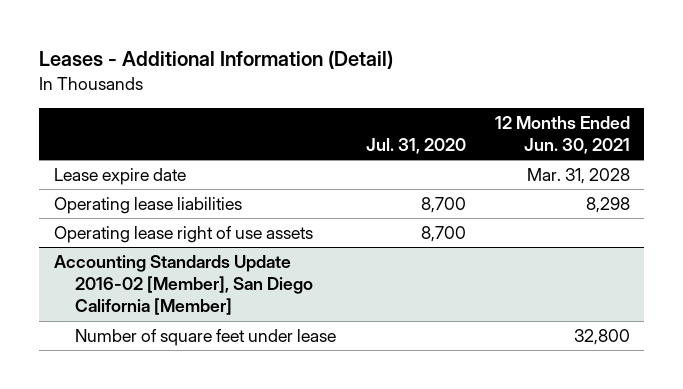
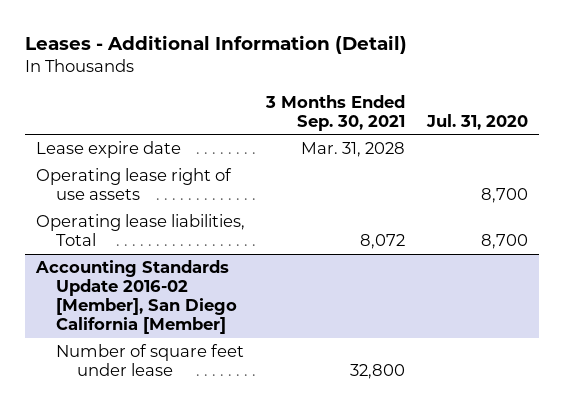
[494,115,630,154] 12 Months Ended Jun. 30, 2021 -> none
none -> [265,94,406,131] 3 Months Ended Sep. 30, 2021
[53,197,242,215] Operating lease liabilities -> none
none -> [35,214,245,247] Operating lease liabilities, Total

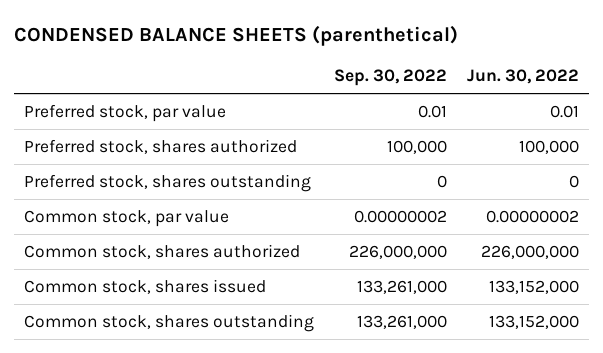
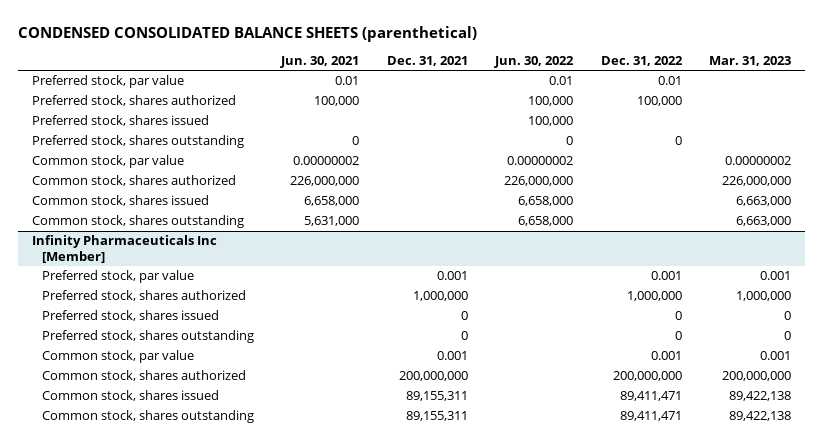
[14,25,459,47] CONDENSED BALANCE SHEETS (parenthetical) -> [17,25,477,42] CONDENSED CONSOLIDATED BALANCE SHEETS (parenthetical)
[334,69,448,87] Sep. 30, 2022 -> none
none -> [280,55,360,68] Jun. 30, 2021
none -> [386,55,468,66] Dec. 31, 2021
none -> [600,55,683,66] Dec. 31, 2022
none -> [709,55,792,66] Mar. 31, 2023
none -> [31,115,209,127] Preferred stock, shares issued
[489,279,580,294] 133,152,000 -> [518,196,574,207] 6,658,000
[489,314,580,329] 133,152,000 -> [518,216,574,227] 6,658,000
none -> [31,235,217,263] Infinity Pharmaceuticals Inc [Member]
none -> [41,270,194,284] Preferred stock, par value
none -> [41,290,246,302] Preferred stock, shares authorized
none -> [41,310,219,322] Preferred stock, shares issued
none -> [41,330,254,344] Preferred stock, shares outstanding
none -> [41,350,194,364] Common stock, par value
none -> [41,370,246,382] Common stock, shares authorized
none -> [41,390,219,402] Common stock, shares issued
none -> [41,410,254,424] Common stock, shares outstanding

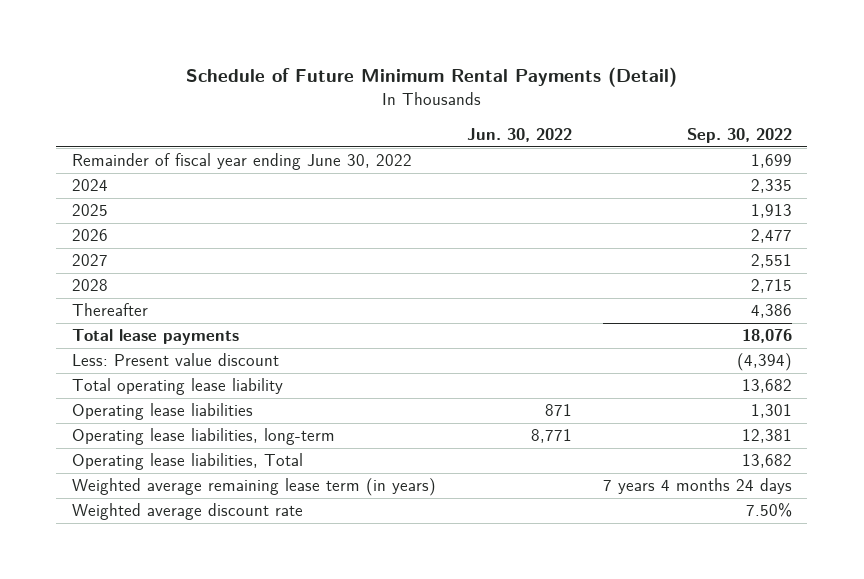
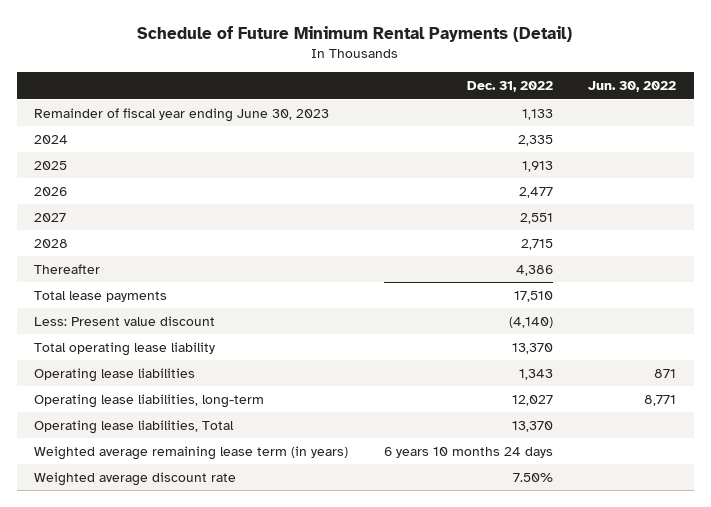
[686,128,792,144] Sep. 30, 2022 -> none
none -> [466,81,553,93] Dec. 31, 2022
[71,153,412,171] Remainder of fiscal year ending June 30, 2022 -> [34,108,330,123] Remainder of fiscal year ending June 30, 2023

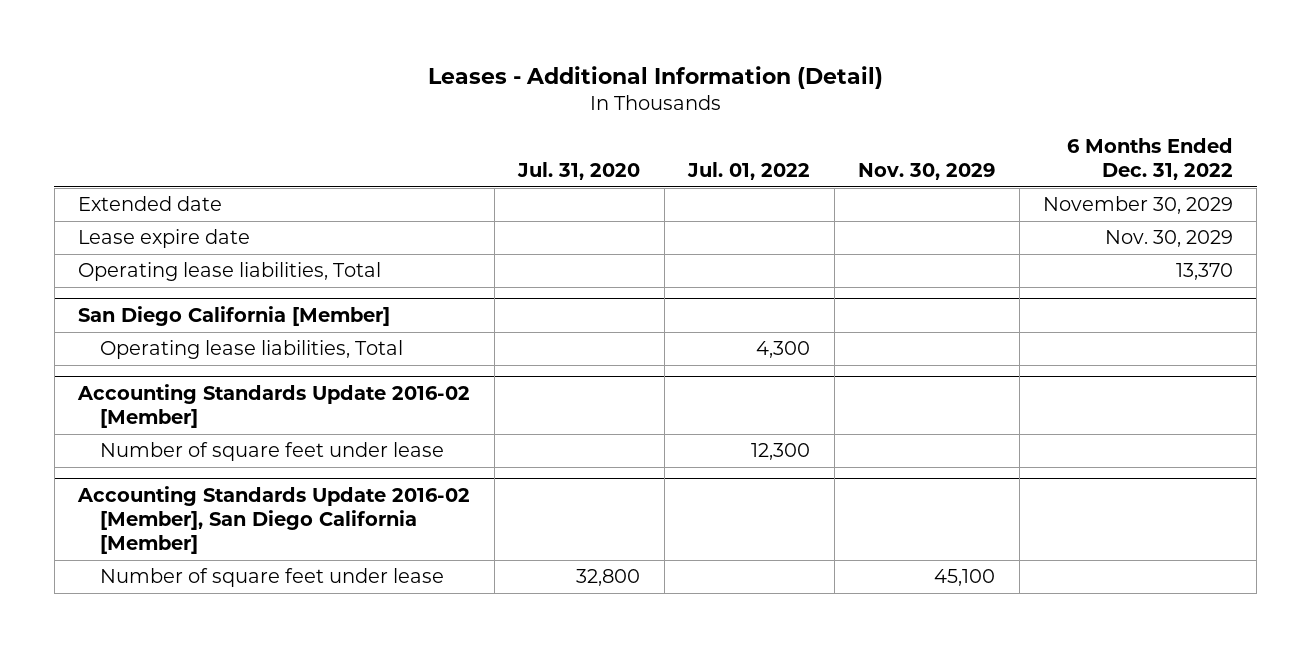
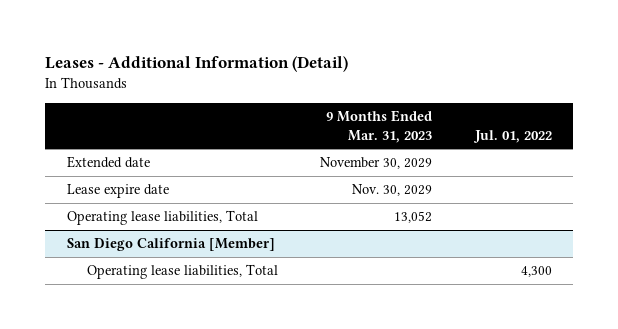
[517,162,641,181] Jul. 31, 2020 -> none
[858,163,996,181] Nov. 30, 2029 -> none
[1066,138,1233,181] 6 Months Ended Dec. 31, 2022 -> none
none -> [326,109,433,143] 9 Months Ended Mar. 31, 2023
[77,384,471,429] Accounting Standards Update 2016-02 [Member] -> none
[100,442,445,462] Number of square feet under lease -> none
[77,486,471,554] Accounting Standards Update 2016-02 [Member], San Diego California [Member] -> none
[100,568,445,588] Number of square feet under lease -> none

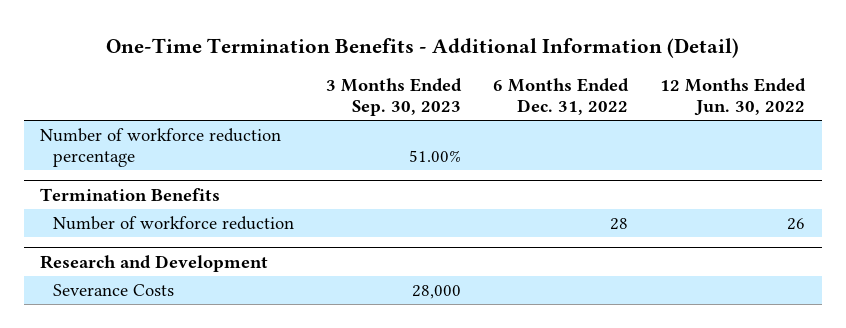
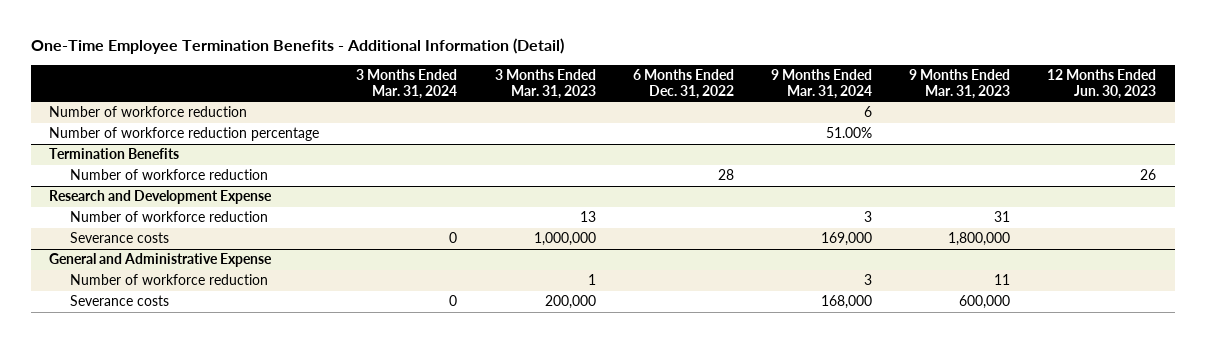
[105,37,739,58] One-Time Termination Benefits - Additional Information (Detail) -> [30,38,564,55] One-Time Employee Termination Benefits - Additional Information (Detail)
[326,78,463,117] 3 Months Ended Sep. 30, 2023 -> none
[660,78,807,117] 12 Months Ended Jun. 30, 2022 -> none
none -> [356,68,458,99] 3 Months Ended Mar. 31, 2024
none -> [494,68,596,99] 3 Months Ended Mar. 31, 2023
none -> [770,68,872,99] 9 Months Ended Mar. 31, 2024
none -> [908,68,1010,99] 9 Months Ended Mar. 31, 2023
none -> [1047,68,1157,99] 12 Months Ended Jun. 30, 2023
none -> [49,106,248,118] Number of workforce reduction
[40,254,269,272] Research and Development -> [49,190,273,205] Research and Development Expense
none -> [70,211,269,223] Number of workforce reduction
[53,284,175,297] Severance Costs -> [70,232,170,244] Severance costs
none -> [49,253,273,268] General and Administrative Expense
none -> [70,274,269,286] Number of workforce reduction
none -> [70,295,170,307] Severance costs

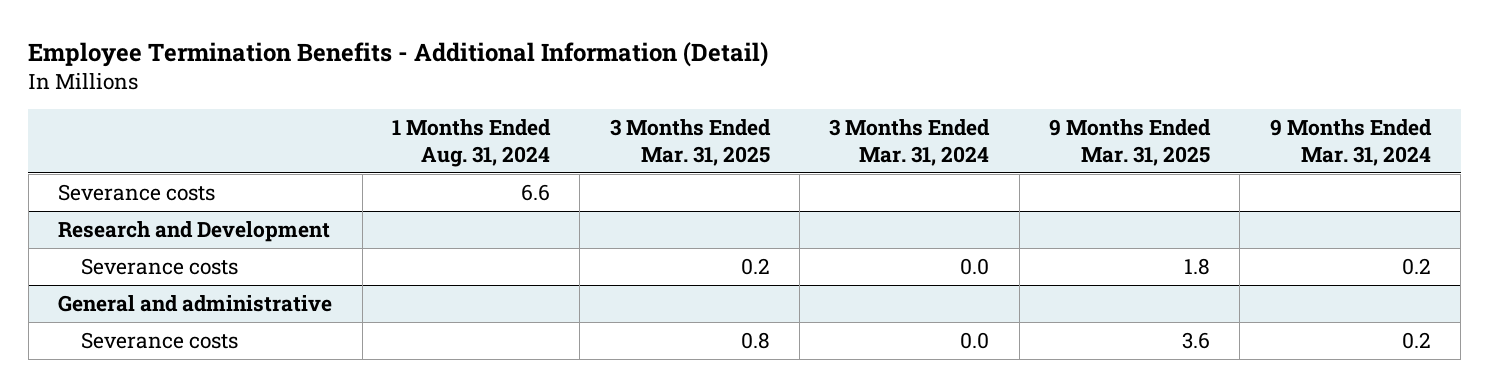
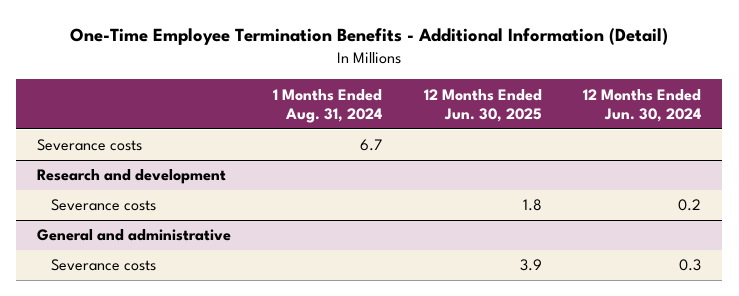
[28,41,769,67] Employee Termination Benefits - Additional Information (Detail) -> [70,28,669,46] One-Time Employee Termination Benefits - Additional Information (Detail)
[609,119,771,167] 3 Months Ended Mar. 31, 2025 -> none
[829,119,991,167] 3 Months Ended Mar. 31, 2024 -> none
[1049,119,1212,167] 9 Months Ended Mar. 31, 2025 -> none
[1269,119,1432,167] 9 Months Ended Mar. 31, 2024 -> none
none -> [423,88,542,122] 12 Months Ended Jun. 30, 2025
none -> [583,88,702,122] 12 Months Ended Jun. 30, 2024
[520,183,550,201] 6.6 -> [360,139,383,152] 6.7
[58,220,331,242] Research and Development -> [37,169,227,185] Research and development

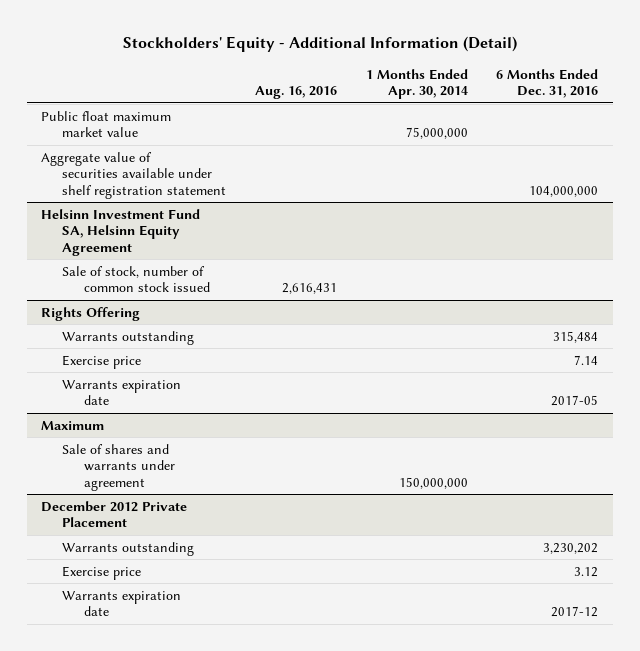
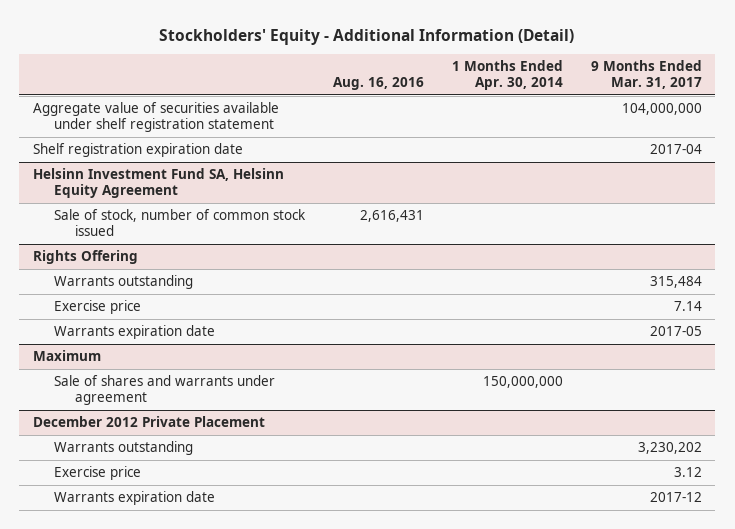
[496,68,599,99] 6 Months Ended Dec. 31, 2016 -> none
none -> [590,60,702,90] 9 Months Ended Mar. 31, 2017
[41,110,172,138] Public float maximum market value -> none
none -> [33,143,244,158] Shelf registration expiration date

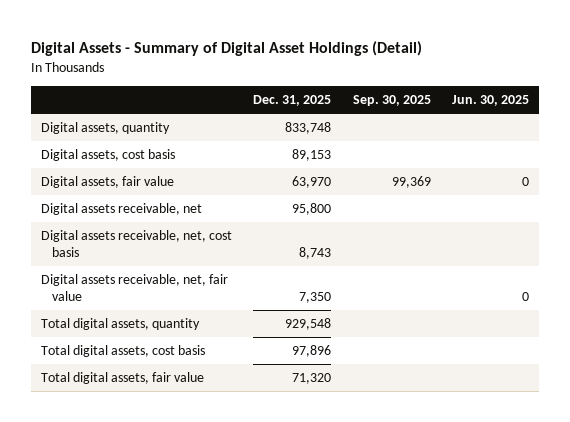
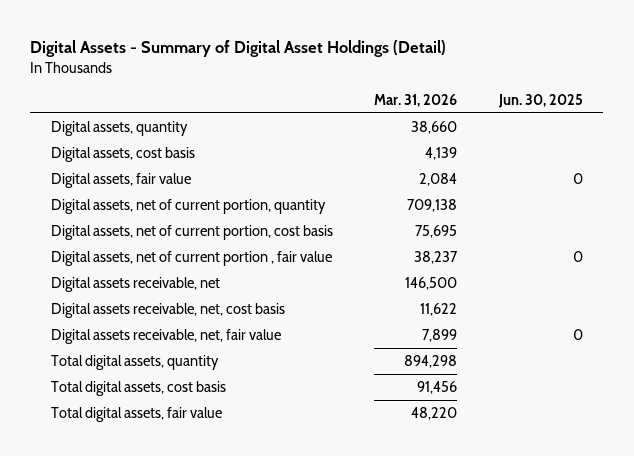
[253,95,332,107] Dec. 31, 2025 -> none
[352,95,431,107] Sep. 30, 2025 -> none
none -> [374,93,458,107] Mar. 31, 2026
none -> [51,198,327,214] Digital assets, net of current portion, quantity
none -> [51,224,334,240] Digital assets, net of current portion, cost basis
none -> [51,250,333,266] Digital assets, net of current portion , fair value

